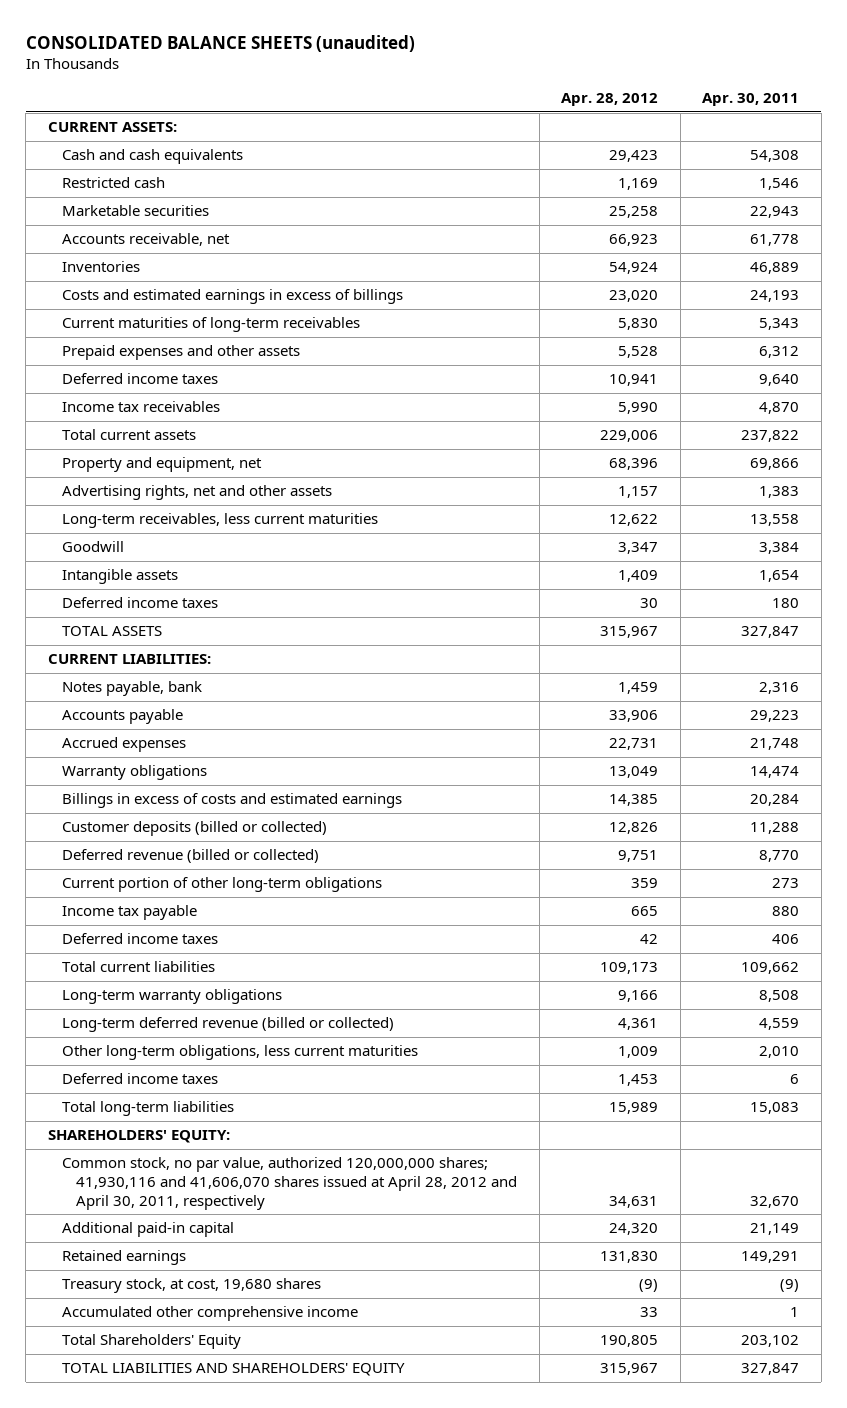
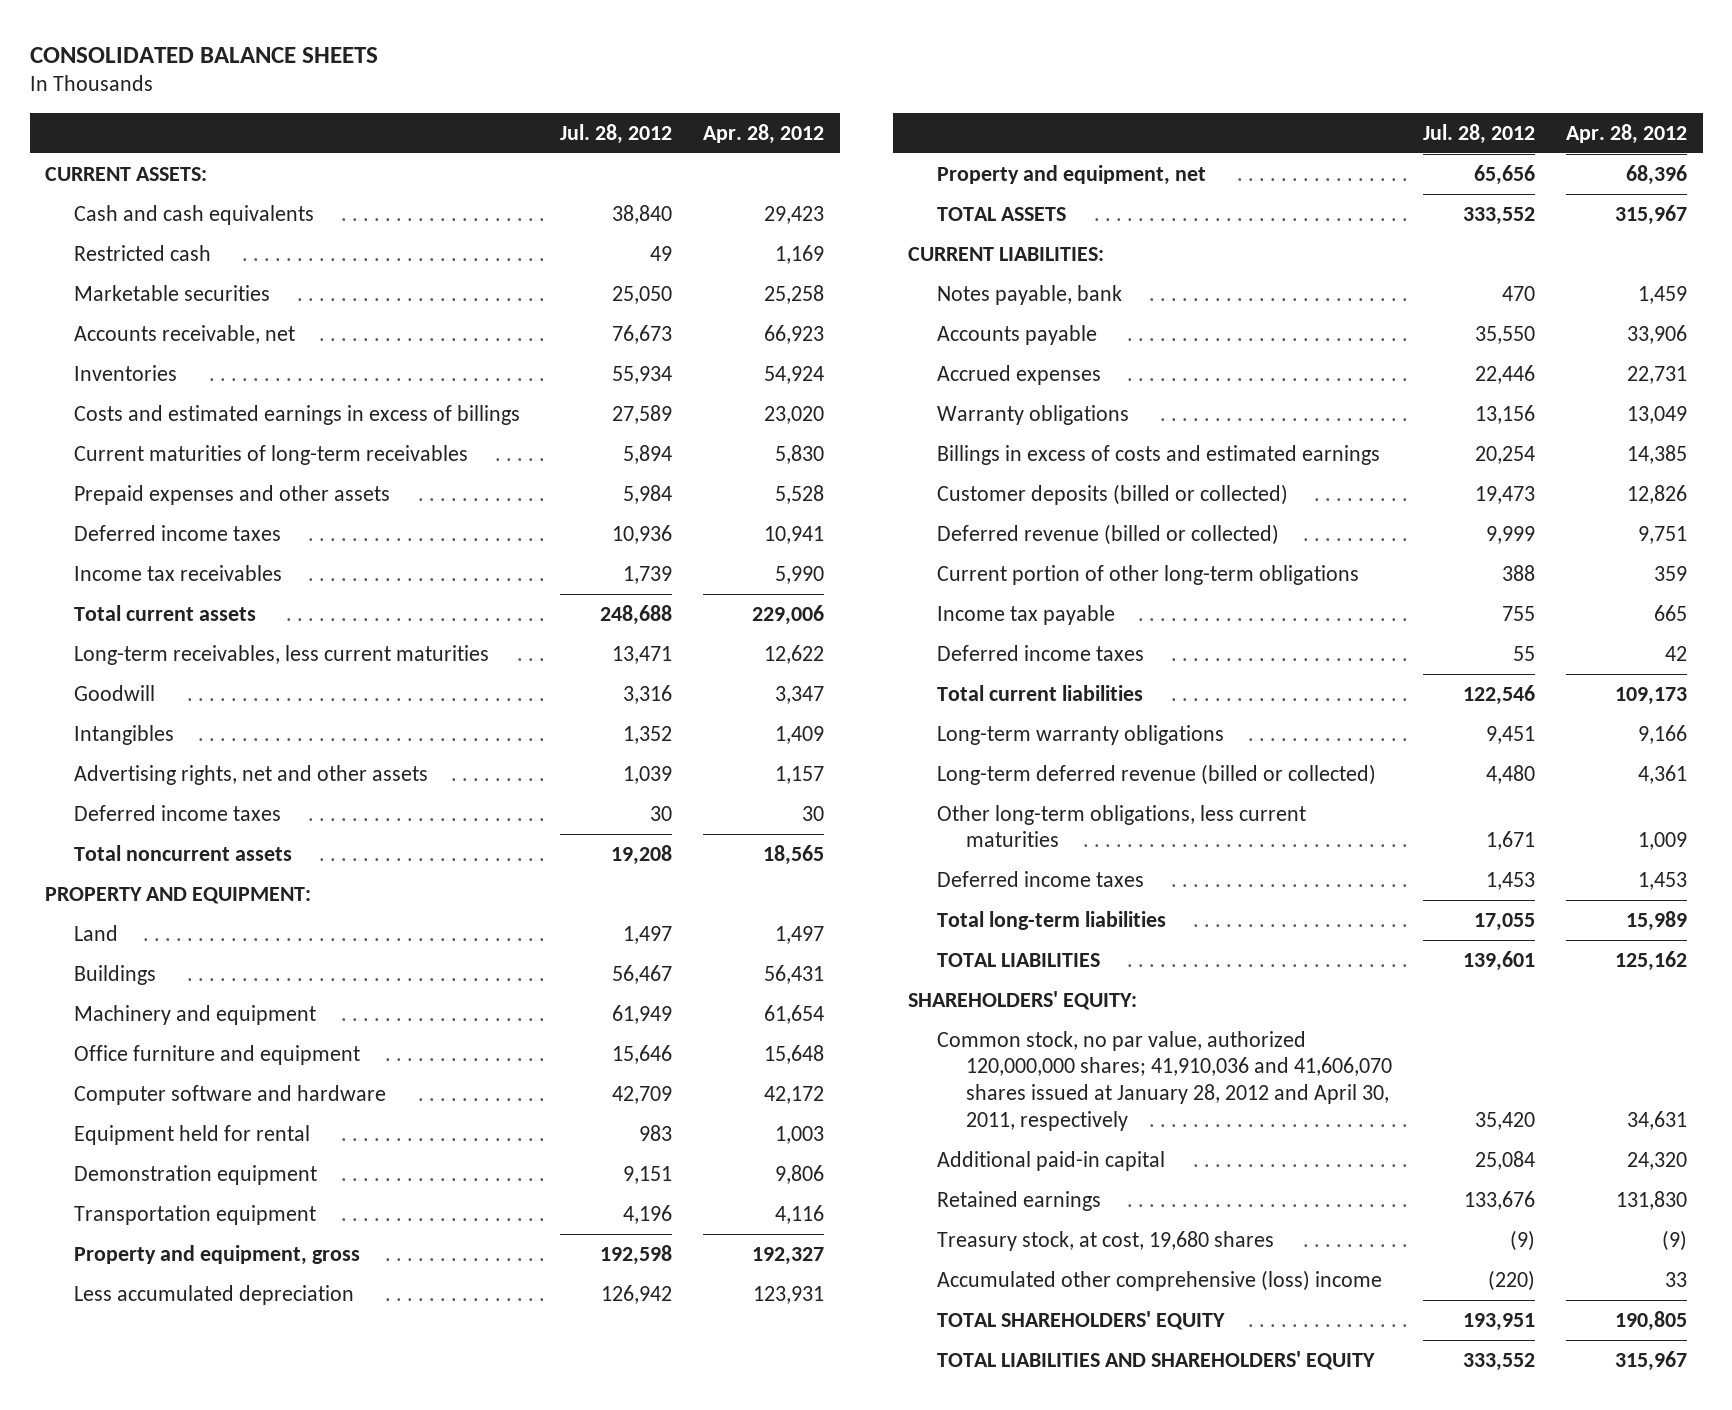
[25,34,415,52] CONSOLIDATED BALANCE SHEETS (unaudited) -> [29,46,378,63] CONSOLIDATED BALANCE SHEETS
[702,92,800,106] Apr. 30, 2011 -> none
none -> [560,123,673,144] Jul. 28, 2012
[62,569,179,585] Intangible assets -> [74,724,175,745] Intangibles
[62,485,333,501] Advertising rights, net and other assets -> [74,764,429,785] Advertising rights, net and other assets
none -> [74,844,293,861] Total noncurrent assets
none -> [45,886,312,904] PROPERTY AND EQUIPMENT:
none -> [74,924,119,941] Land
none -> [74,964,157,985] Buildings
none -> [74,1004,317,1025] Machinery and equipment
none -> [74,1044,361,1065] Office furniture and equipment
none -> [74,1084,387,1105] Computer software and hardware
none -> [74,1124,311,1145] Equipment held for rental
none -> [74,1164,318,1185] Demonstration equipment
none -> [74,1204,317,1225] Transportation equipment
none -> [74,1244,361,1265] Property and equipment, gross
none -> [74,1284,355,1305] Less accumulated depreciation
[62,457,263,473] Property and equipment, net -> [937,164,1207,185] Property and equipment, net
none -> [937,952,1101,967] TOTAL LIABILITIES
[62,1157,518,1210] Common stock, no par value, authorized 120,000,000 shares; 41,930,116 and 41,606,070 shares issued at April 28, 2012 and April 30, 2011, respectively -> [937,1030,1393,1131] Common stock, no par value, authorized 120,000,000 shares; 41,910,036 and 41,606,070 shares issued at January 28, 2012 and April 30, 2011, respectively
[62,1306,359,1322] Accumulated other comprehensive income -> [937,1269,1383,1291] Accumulated other comprehensive (loss) income
[62,1334,242,1350] Total Shareholders' Equity -> [937,1310,1226,1330] TOTAL SHAREHOLDERS' EQUITY

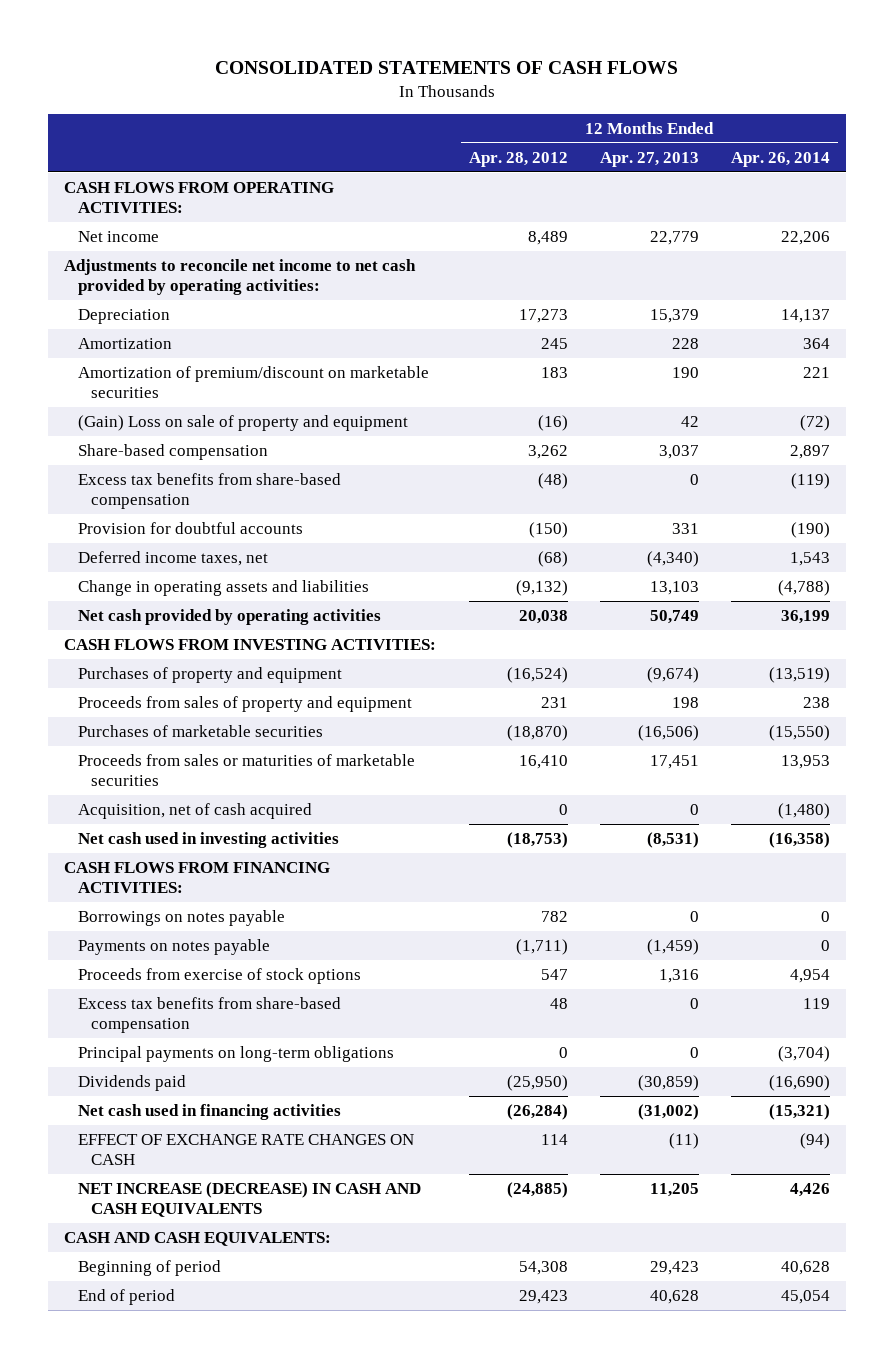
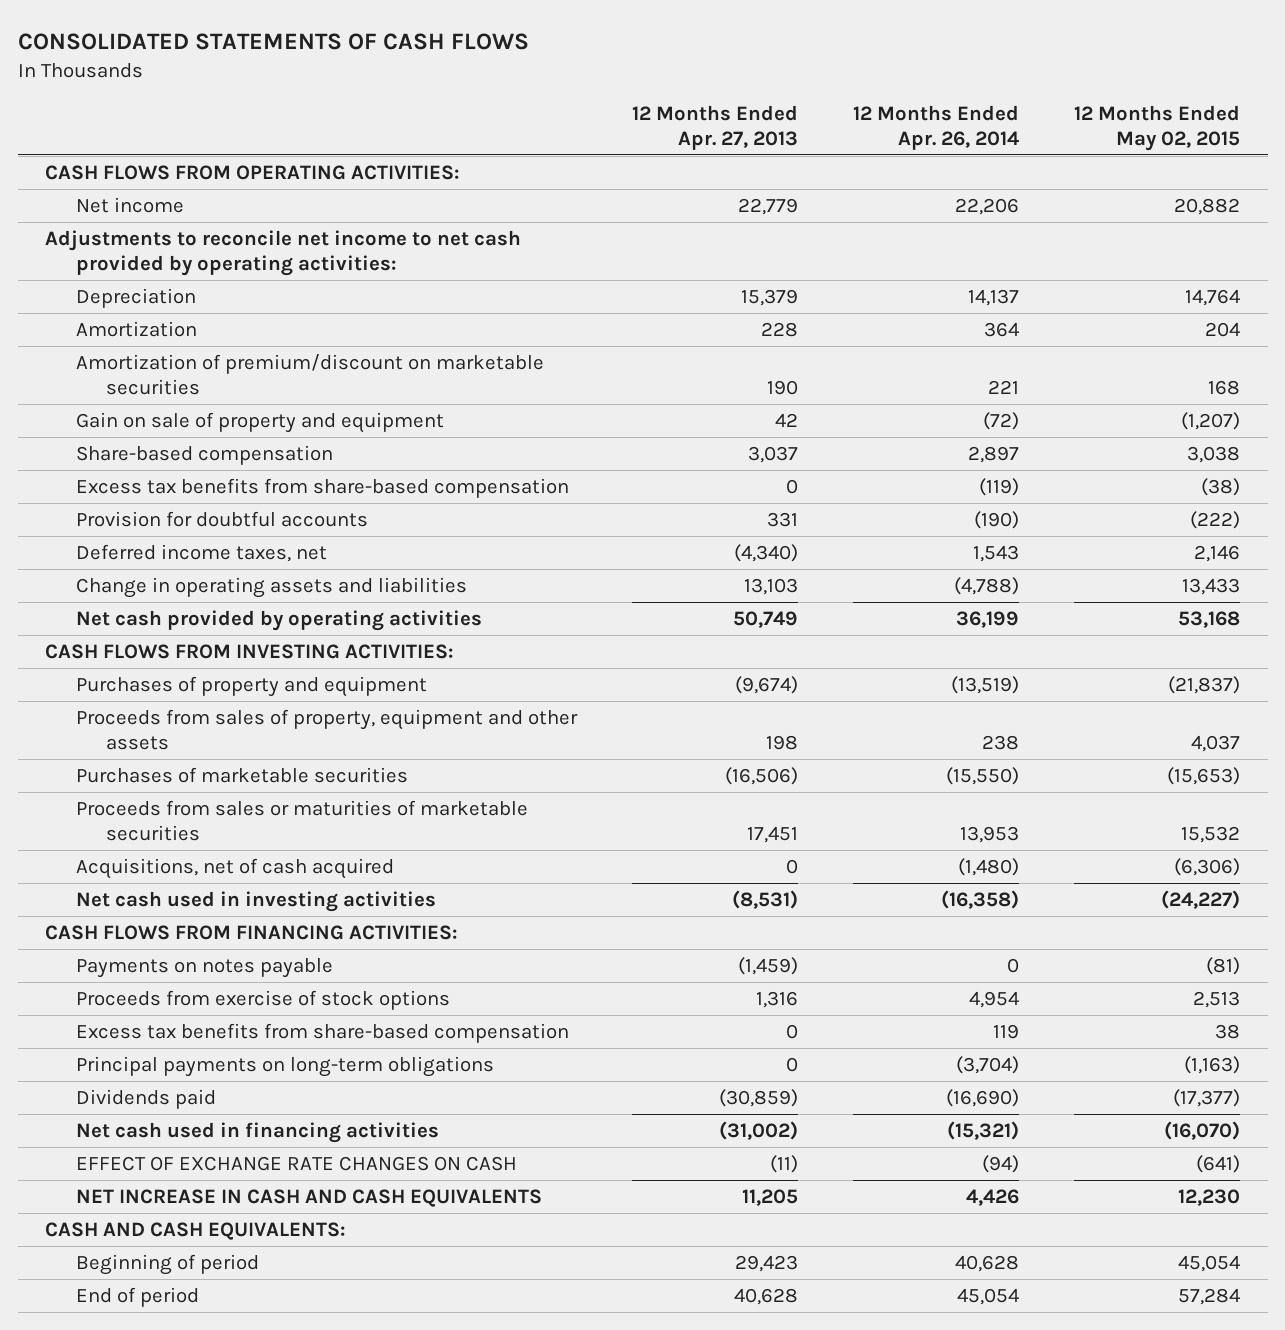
[468,151,568,167] Apr. 28, 2012 -> none
none -> [1074,104,1241,151] 12 Months Ended May 02, 2015
[77,414,408,431] (Gain) Loss on sale of property and equipment -> [75,411,444,433] Gain on sale of property and equipment
[77,695,412,712] Proceeds from sales of property and equipment -> [75,708,578,750] Proceeds from sales of property, equipment and other assets
[77,802,312,819] Acquisition, net of cash acquired -> [75,857,394,879] Acquisitions, net of cash acquired
[77,909,285,926] Borrowings on notes payable -> none
[77,1181,421,1217] NET INCREASE (DECREASE) IN CASH AND CASH EQUIVALENTS -> [75,1188,542,1207] NET INCREASE IN CASH AND CASH EQUIVALENTS

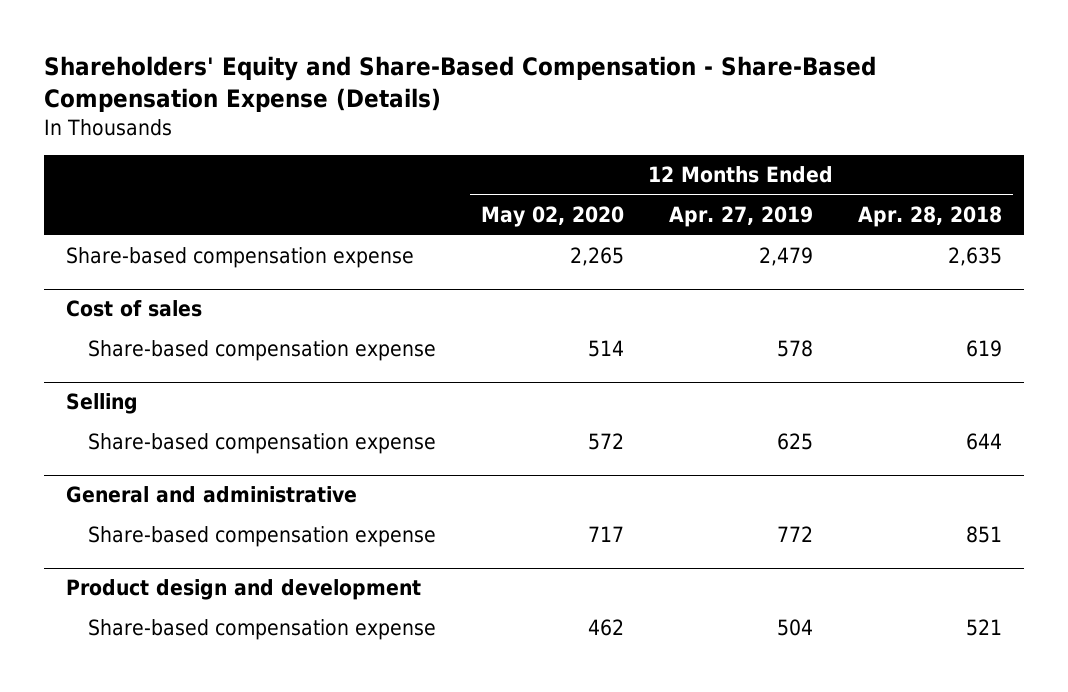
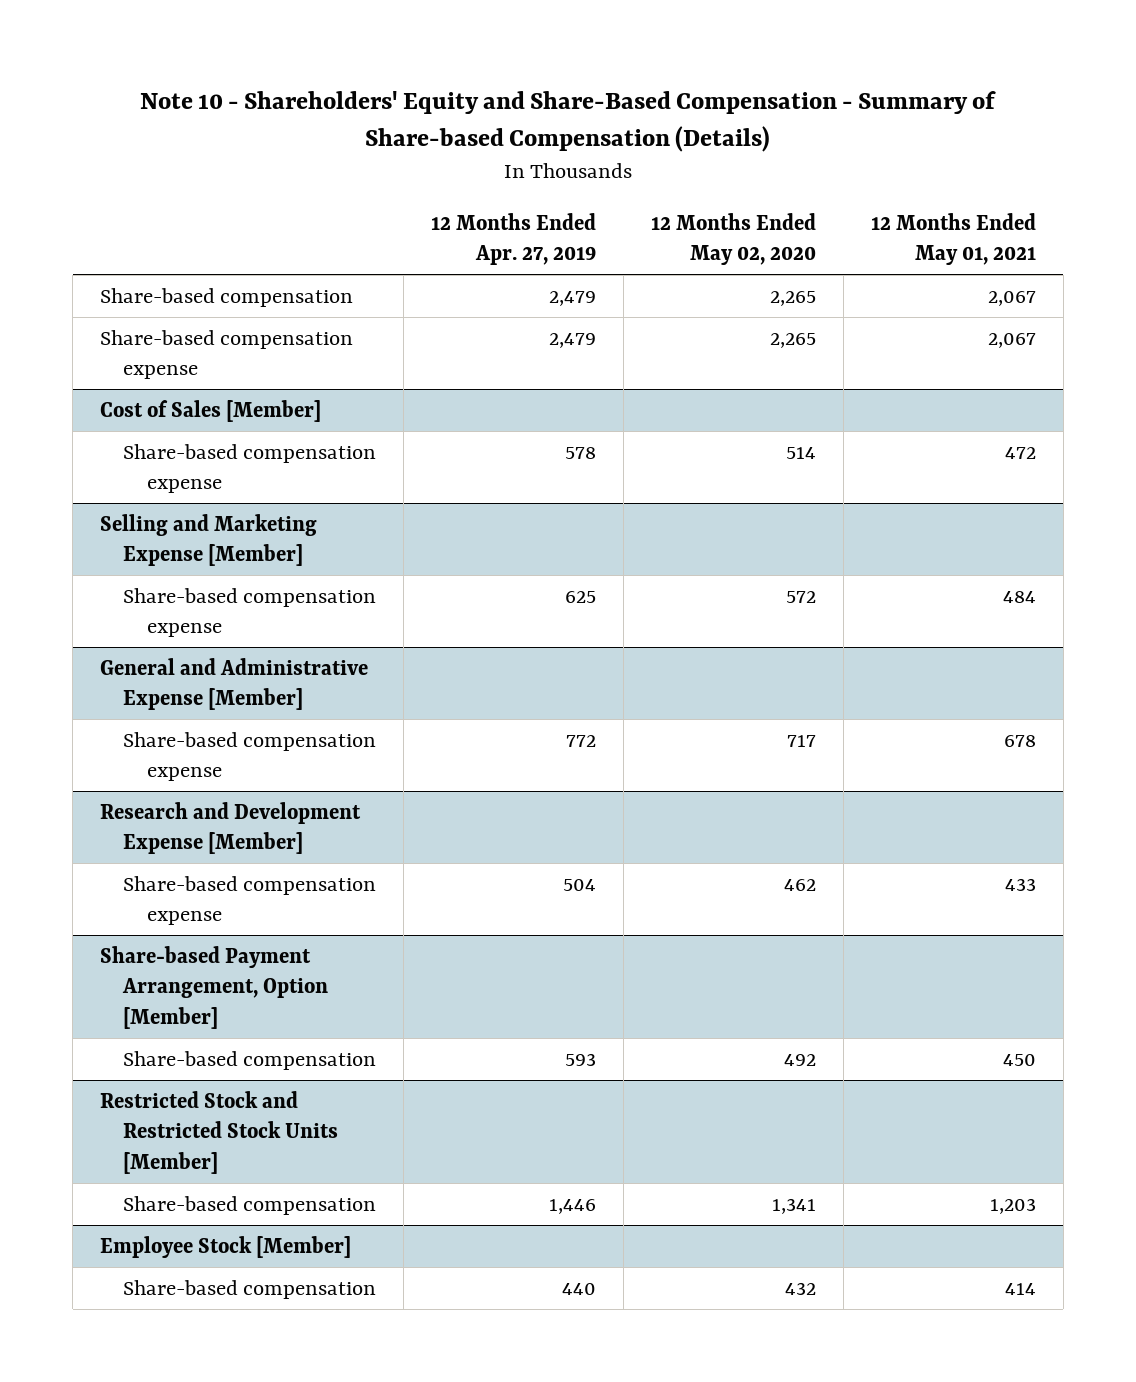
[43,56,876,113] Shareholders' Equity and Share-Based Compensation - Share-Based Compensation Expense (Details) -> [139,91,996,153] Note 10 - Shareholders' Equity and Share-Based Compensation - Summary of Share-based Compensation (Details)
[857,206,1002,228] Apr. 28, 2018 -> none
none -> [870,212,1036,266] 12 Months Ended May 01, 2021
none -> [99,287,353,307] Share-based compensation
[66,300,203,318] Cost of sales -> [99,399,321,422] Cost of Sales [Member]
[66,393,139,415] Selling -> [99,513,317,567] Selling and Marketing Expense [Member]
[66,486,358,504] General and administrative -> [99,657,368,711] General and Administrative Expense [Member]
[66,579,422,601] Product design and development -> [99,801,361,855] Research and Development Expense [Member]
none -> [99,945,329,1029] Share-based Payment Arrangement, Option [Member]
none -> [123,1050,377,1070] Share-based compensation
none -> [99,1090,339,1174] Restricted Stock and Restricted Stock Units [Member]
none -> [123,1195,377,1215] Share-based compensation
none -> [99,1235,351,1258] Employee Stock [Member]
none -> [123,1279,377,1299] Share-based compensation

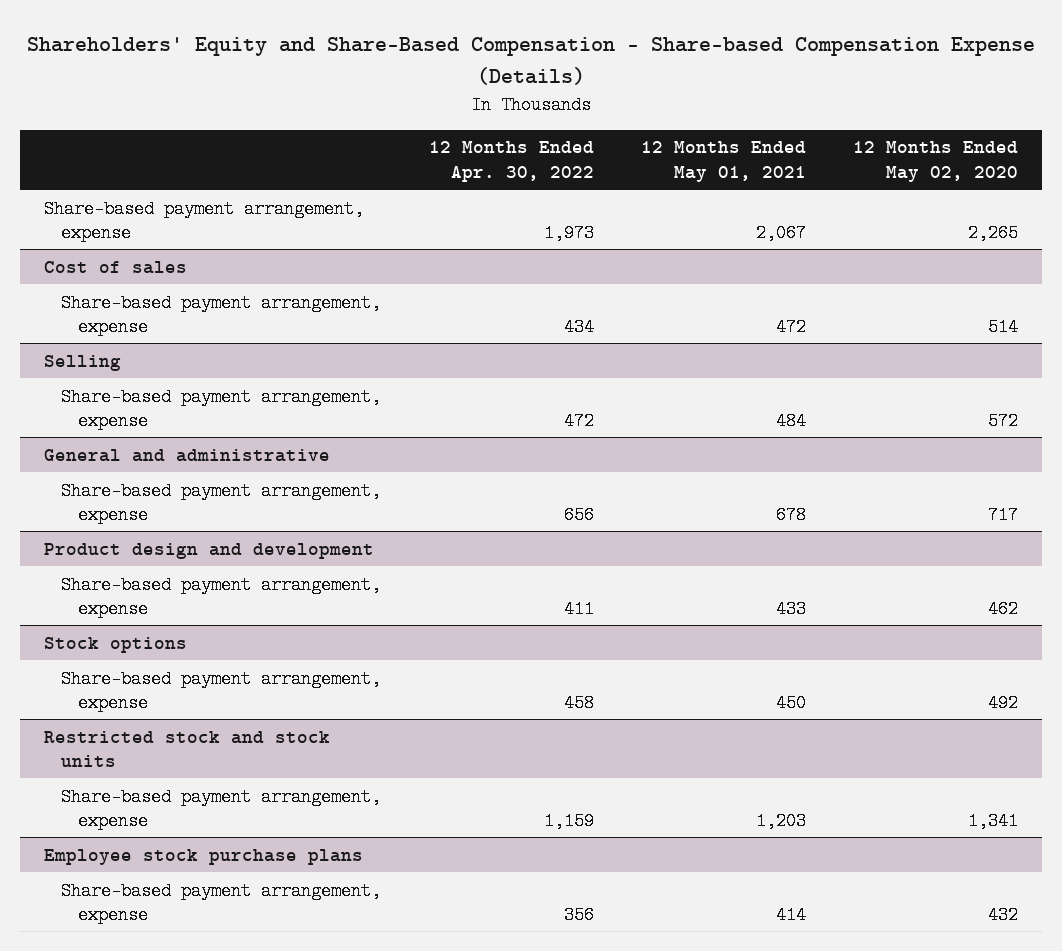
[139,91,996,153] Note 10 - Shareholders' Equity and Share-Based Compensation - Summary of Share-based Compensation (Details) -> [27,37,1036,85] Shareholders' Equity and Share-Based Compensation - Share-based Compensation Expense (Details)
[431,212,597,266] 12 Months Ended Apr. 27, 2019 -> none
none -> [428,141,594,182] 12 Months Ended Apr. 30, 2022
[99,287,353,307] Share-based compensation -> none
[99,329,353,380] Share-based compensation expense -> [43,199,364,243] Share-based payment arrangement, expense
[99,399,321,422] Cost of Sales [Member] -> [43,260,187,274] Cost of sales
[123,443,377,494] Share-based compensation expense -> [61,293,382,337] Share-based payment arrangement, expense
[99,513,317,567] Selling and Marketing Expense [Member] -> [43,354,121,371] Selling
[123,587,377,638] Share-based compensation expense -> [61,387,382,431] Share-based payment arrangement, expense
[99,657,368,711] General and Administrative Expense [Member] -> [43,448,330,462] General and administrative
[123,731,377,782] Share-based compensation expense -> [61,481,382,525] Share-based payment arrangement, expense
[99,801,361,855] Research and Development Expense [Member] -> [43,542,374,559] Product design and development
[123,875,377,926] Share-based compensation expense -> [61,575,382,619] Share-based payment arrangement, expense
[99,945,329,1029] Share-based Payment Arrangement, Option [Member] -> [43,636,187,653] Stock options
[123,1050,377,1070] Share-based compensation -> [61,669,382,713] Share-based payment arrangement, expense
[99,1090,339,1174] Restricted Stock and Restricted Stock Units [Member] -> [43,730,330,768] Restricted stock and stock units
[123,1195,377,1215] Share-based compensation -> [61,787,382,831] Share-based payment arrangement, expense
[99,1235,351,1258] Employee Stock [Member] -> [43,848,363,865] Employee stock purchase plans
[123,1279,377,1299] Share-based compensation -> [61,881,382,925] Share-based payment arrangement, expense

